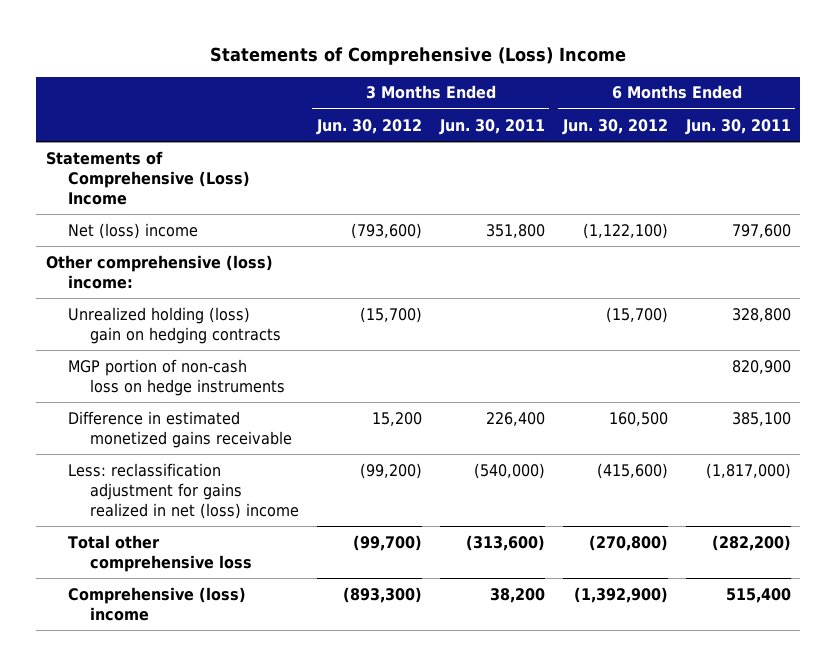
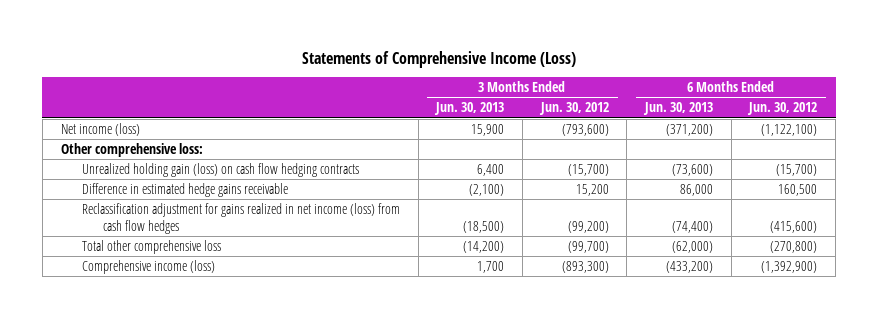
[210,46,627,65] Statements of Comprehensive (Loss) Income -> [301,50,576,68] Statements of Comprehensive Income (Loss)
[438,118,545,135] Jun. 30, 2011 -> none
[684,118,791,135] Jun. 30, 2011 -> none
none -> [434,102,505,116] Jun. 30, 2013
none -> [642,102,713,116] Jun. 30, 2013
[45,150,250,206] Statements of Comprehensive (Loss) Income -> none
[67,358,285,396] MGP portion of non-cash loss on hedge instruments -> none
[67,222,198,239] Net (loss) income -> [60,122,140,136] Net income (loss)
[45,254,273,289] Other comprehensive (loss) income: -> [60,142,203,157] Other comprehensive loss:
[67,306,281,344] Unrealized holding (loss) gain on hedging contracts -> [81,162,359,177] Unrealized holding gain (loss) on cash flow hedging contracts
[67,410,292,448] Difference in estimated monetized gains receivable -> [81,182,288,197] Difference in estimated hedge gains receivable
[67,462,299,520] Less: reclassification adjustment for gains realized in net (loss) income -> [81,202,400,234] Reclassification adjustment for gains realized in net income (loss) from cash flow hedges
[67,586,246,621] Comprehensive (loss) income -> [81,259,215,274] Comprehensive income (loss)

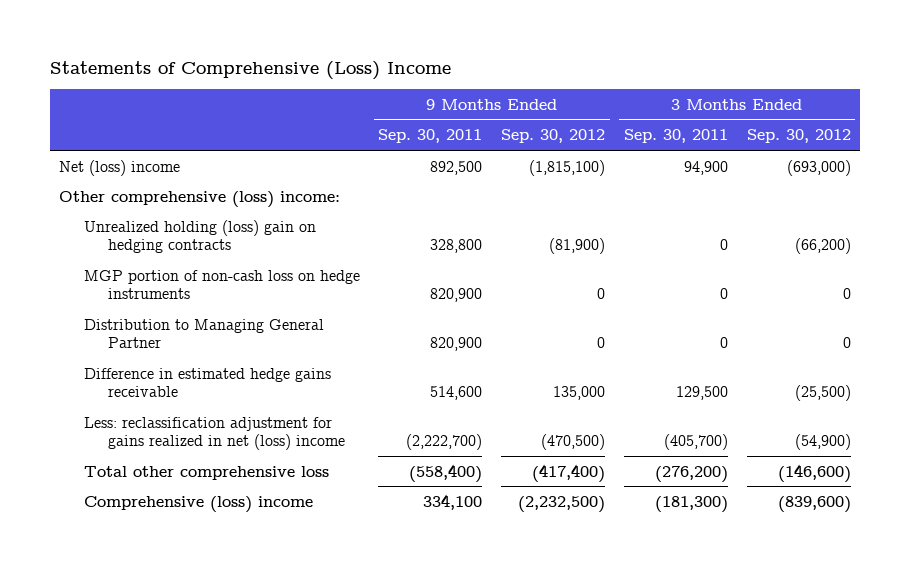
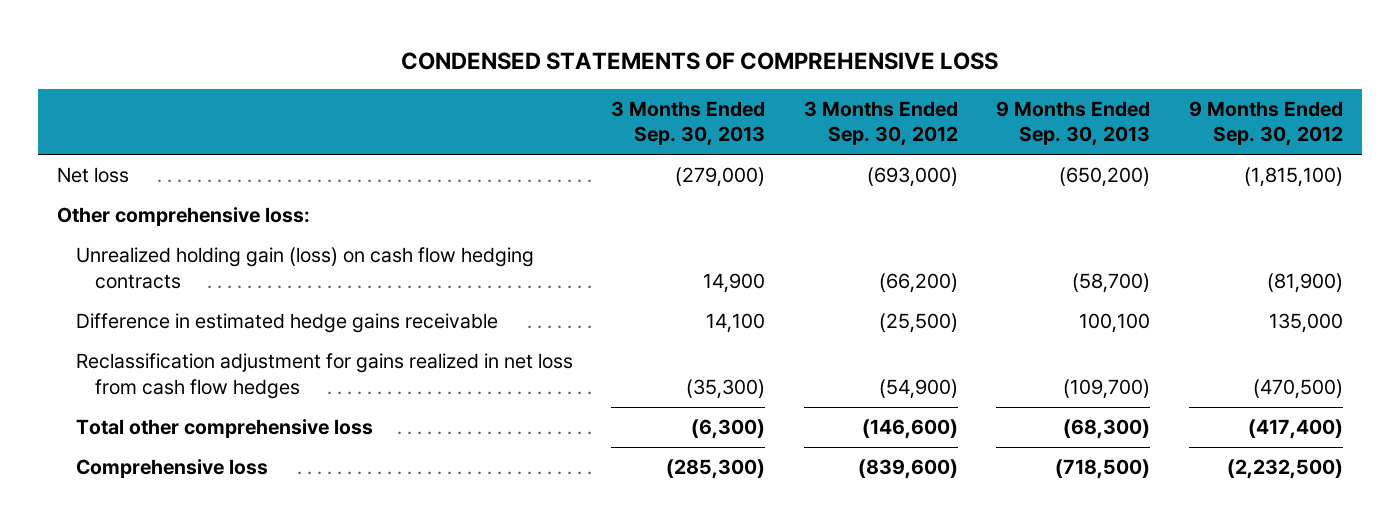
[49,60,451,80] Statements of Comprehensive (Loss) Income -> [400,51,998,70] CONDENSED STATEMENTS OF COMPREHENSIVE LOSS
[378,129,483,144] Sep. 30, 2011 -> none
[623,129,728,144] Sep. 30, 2011 -> none
none -> [611,100,766,147] 3 Months Ended Sep. 30, 2013
none -> [996,100,1151,147] 9 Months Ended Sep. 30, 2013
[83,269,360,300] MGP portion of non-cash loss on hedge instruments -> none
[83,318,324,349] Distribution to Managing General Partner -> none
[59,159,181,176] Net (loss) income -> [57,167,130,184] Net loss
[59,190,341,208] Other comprehensive (loss) income: -> [57,207,311,227] Other comprehensive loss:
[83,219,316,254] Unrealized holding (loss) gain on hedging contracts -> [76,247,535,289] Unrealized holding gain (loss) on cash flow hedging contracts
[83,416,345,451] Less: reclassification adjustment for gains realized in net (loss) income -> [76,353,574,399] Reclassification adjustment for gains realized in net loss from cash flow hedges
[83,495,313,513] Comprehensive (loss) income -> [76,459,269,479] Comprehensive loss

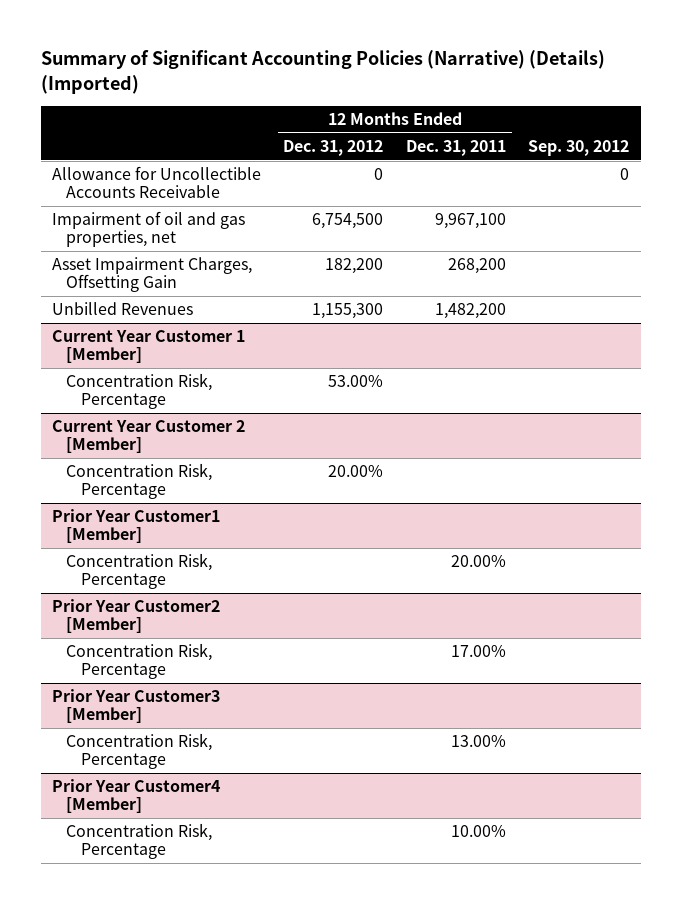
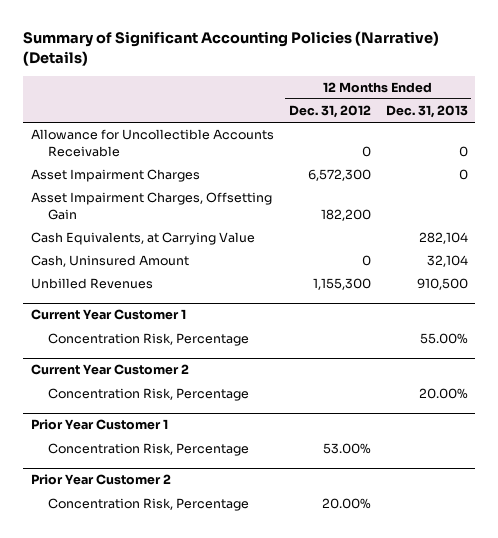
[40,50,605,94] Summary of Significant Accounting Policies (Narrative) (Details) (Imported) -> [23,31,440,66] Summary of Significant Accounting Policies (Narrative) (Details)
[405,139,506,156] Dec. 31, 2011 -> none
[528,139,630,156] Sep. 30, 2012 -> none
none -> [385,105,468,119] Dec. 31, 2013
[52,211,246,248] Impairment of oil and gas properties, net -> none
none -> [30,169,200,183] Asset Impairment Charges
none -> [30,232,255,246] Cash Equivalents, at Carrying Value
none -> [30,255,189,268] Cash, Uninsured Amount
[66,373,213,410] Concentration Risk, Percentage -> none
[52,420,246,454] Current Year Customer 2 [Member] -> none
[66,463,213,500] Concentration Risk, Percentage -> none
[52,509,221,544] Prior Year Customer1 [Member] -> none
[66,553,213,590] Concentration Risk, Percentage -> none
[52,599,221,634] Prior Year Customer2 [Member] -> none
[66,643,213,680] Concentration Risk, Percentage -> none
[52,689,221,724] Prior Year Customer3 [Member] -> none
[52,330,246,364] Current Year Customer 1 [Member] -> [30,309,186,321] Current Year Customer 1
[52,779,221,814] Prior Year Customer4 [Member] -> none
none -> [30,364,189,376] Current Year Customer 2
none -> [30,419,168,431] Prior Year Customer 1
none -> [48,443,250,457] Concentration Risk, Percentage
none -> [30,474,171,486] Prior Year Customer 2
none -> [48,498,250,512] Concentration Risk, Percentage

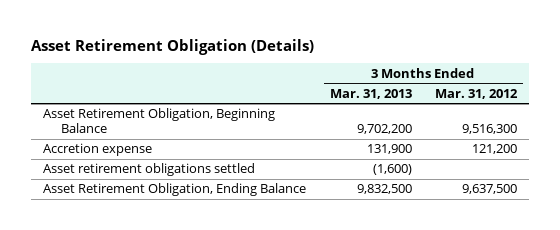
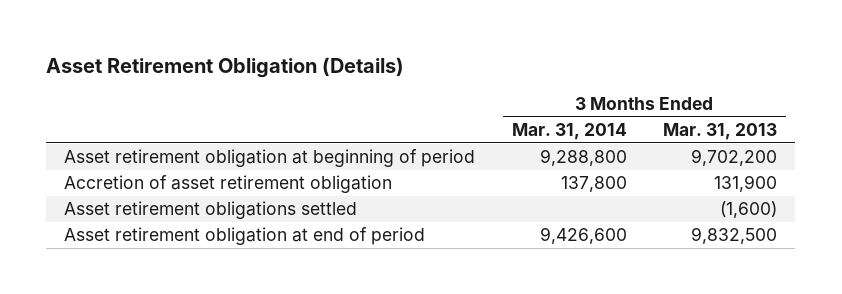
[435,88,519,99] Mar. 31, 2012 -> none
none -> [511,123,627,141] Mar. 31, 2014
[43,108,276,134] Asset Retirement Obligation, Beginning Balance -> [64,149,476,168] Asset retirement obligation at beginning of period
[43,143,153,157] Accretion expense -> [64,175,393,194] Accretion of asset retirement obligation
[43,183,307,197] Asset Retirement Obligation, Ending Balance -> [64,227,426,246] Asset retirement obligation at end of period

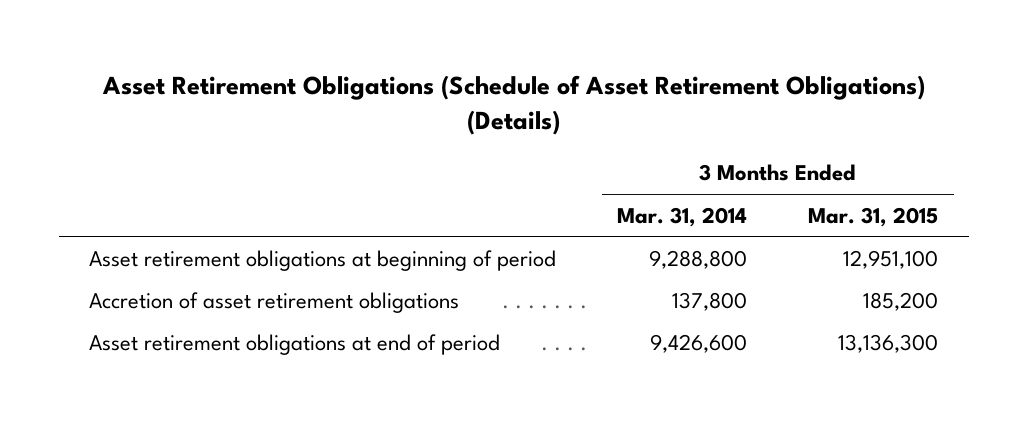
[46,57,405,79] Asset Retirement Obligation (Details) -> [101,74,925,136] Asset Retirement Obligations (Schedule of Asset Retirement Obligations) (Details)
[663,123,778,141] Mar. 31, 2013 -> none
none -> [808,206,939,227] Mar. 31, 2015
[64,201,358,220] Asset retirement obligations settled -> none
[64,149,476,168] Asset retirement obligation at beginning of period -> [89,249,557,271] Asset retirement obligations at beginning of period
[64,175,393,194] Accretion of asset retirement obligation -> [89,291,460,313] Accretion of asset retirement obligations
[64,227,426,246] Asset retirement obligation at end of period -> [89,333,501,355] Asset retirement obligations at end of period

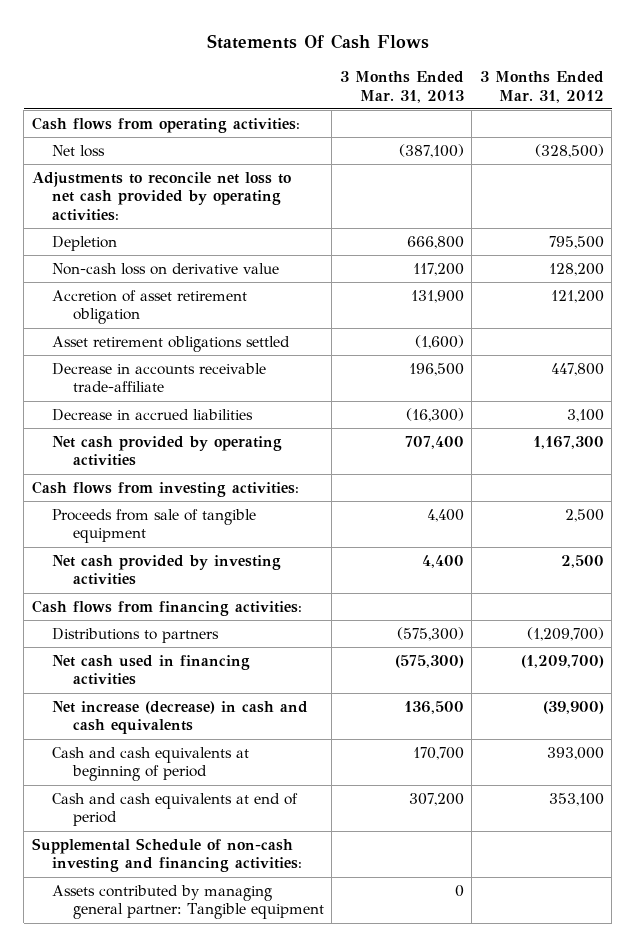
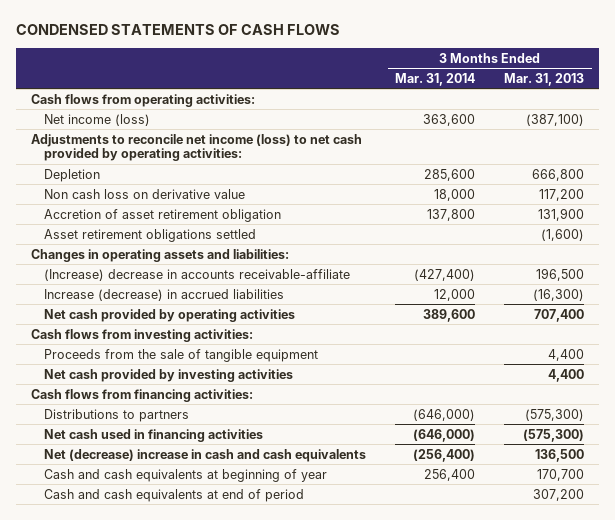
[206,33,429,49] Statements Of Cash Flows -> [16,24,341,36] CONDENSED STATEMENTS OF CASH FLOWS
[479,71,604,103] 3 Months Ended Mar. 31, 2012 -> none
none -> [395,72,476,86] Mar. 31, 2014
[52,145,106,158] Net loss -> [43,113,150,126] Net income (loss)
[31,172,291,221] Adjustments to reconcile net loss to net cash provided by operating activities: -> [30,133,362,162] Adjustments to reconcile net income (loss) to net cash provided by operating activities:
[52,263,280,276] Non-cash loss on derivative value -> [43,188,245,199] Non cash loss on derivative value
none -> [30,248,289,262] Changes in operating assets and liabilities:
[52,363,267,393] Decrease in accounts receivable trade-affiliate -> [43,268,350,281] (Increase) decrease in accounts receivable-affiliate
[52,409,254,422] Decrease in accrued liabilities -> [43,288,284,301] Increase (decrease) in accrued liabilities
[52,509,257,544] Proceeds from sale of tangible equipment -> [43,348,318,362] Proceeds from the sale of tangible equipment
[52,701,309,735] Net increase (decrease) in cash and cash equivalents -> [43,448,366,462] Net (decrease) increase in cash and cash equivalents
[52,747,250,782] Cash and cash equivalents at beginning of period -> [43,468,327,482] Cash and cash equivalents at beginning of year
[31,838,303,873] Supplemental Schedule of non-cash investing and financing activities: -> none
[52,885,325,920] Assets contributed by managing general partner: Tangible equipment -> none

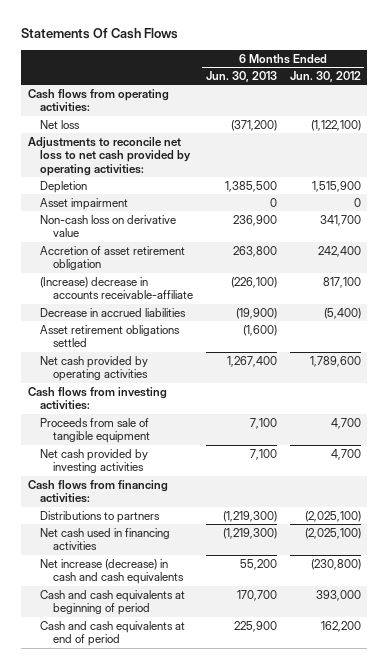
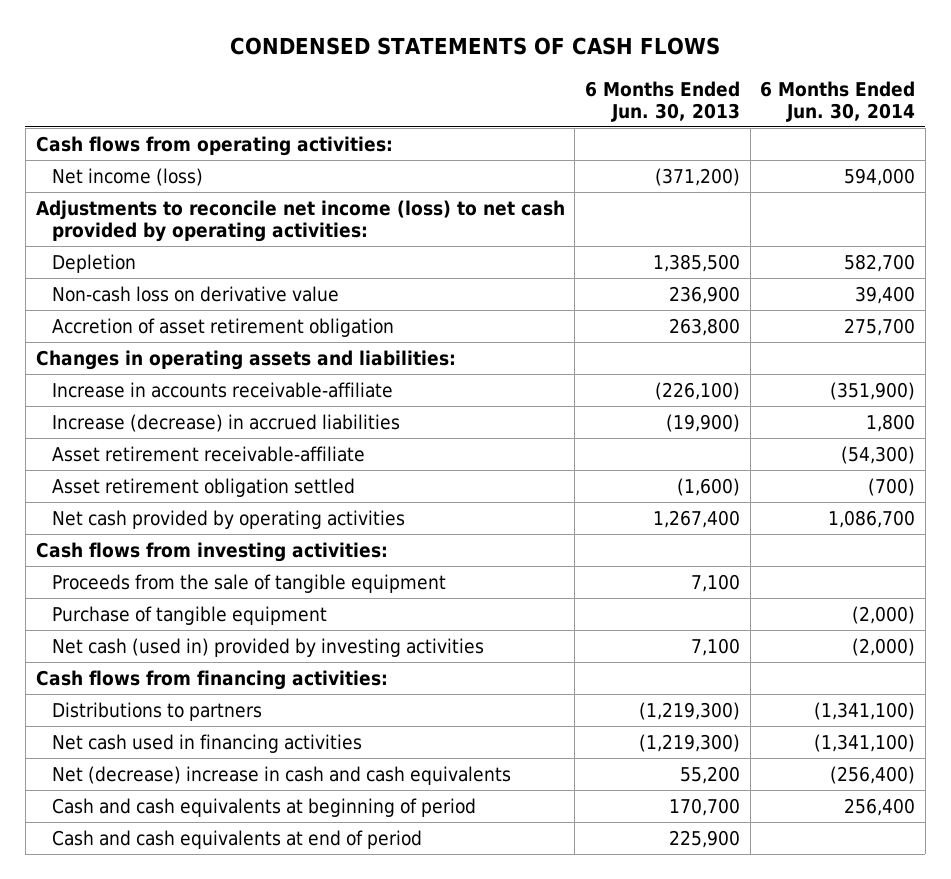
[20,28,178,40] Statements Of Cash Flows -> [230,37,721,56] CONDENSED STATEMENTS OF CASH FLOWS
[289,70,361,82] Jun. 30, 2012 -> none
none -> [760,80,916,122] 6 Months Ended Jun. 30, 2014
[40,119,81,129] Net loss -> [51,167,203,186] Net income (loss)
[27,136,192,176] Adjustments to reconcile net loss to net cash provided by operating activities: -> [35,199,565,242] Adjustments to reconcile net income (loss) to net cash provided by operating activities:
[40,197,129,210] Asset impairment -> none
none -> [35,349,456,370] Changes in operating assets and liabilities:
[40,276,193,300] (Increase) decrease in accounts receivable-affiliate -> [51,381,393,398] Increase in accounts receivable-affiliate
[40,307,187,317] Decrease in accrued liabilities -> [51,413,400,432] Increase (decrease) in accrued liabilities
none -> [51,445,365,462] Asset retirement receivable-affiliate
[40,324,181,348] Asset retirement obligations settled -> [51,477,355,497] Asset retirement obligation settled
[40,417,150,444] Proceeds from sale of tangible equipment -> [51,573,446,593] Proceeds from the sale of tangible equipment
none -> [51,605,327,625] Purchase of tangible equipment
[40,448,149,474] Net cash provided by investing activities -> [51,637,484,657] Net cash (used in) provided by investing activities
[40,558,184,585] Net increase (decrease) in cash and cash equivalents -> [51,765,511,785] Net (decrease) increase in cash and cash equivalents

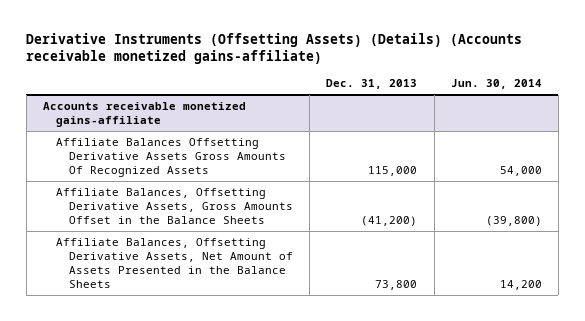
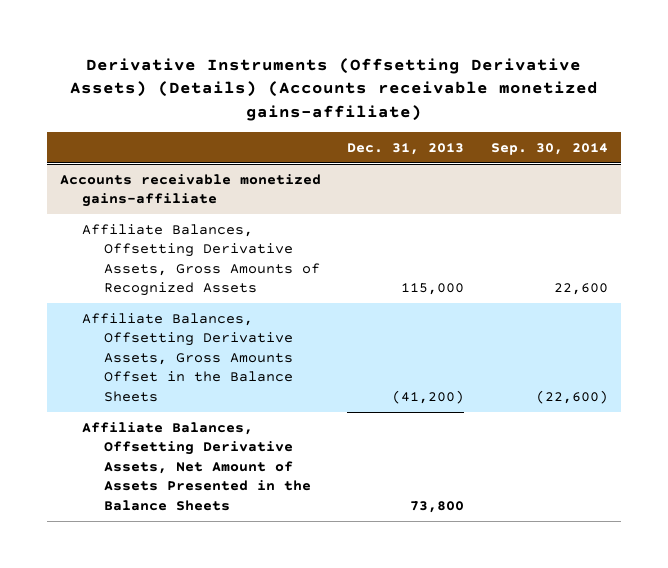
[26,32,523,65] Derivative Instruments (Offsetting Assets) (Details) (Accounts receivable monetized gains-affiliate) -> [69,57,598,121] Derivative Instruments (Offsetting Derivative Assets) (Details) (Accounts receivable monetized gains-affiliate)
[450,79,542,90] Jun. 30, 2014 -> none
none -> [490,142,608,155] Sep. 30, 2014
[56,137,287,177] Affiliate Balances Offsetting Derivative Assets Gross Amounts Of Recognized Assets -> [81,223,321,297] Affiliate Balances, Offsetting Derivative Assets, Gross Amounts of Recognized Assets

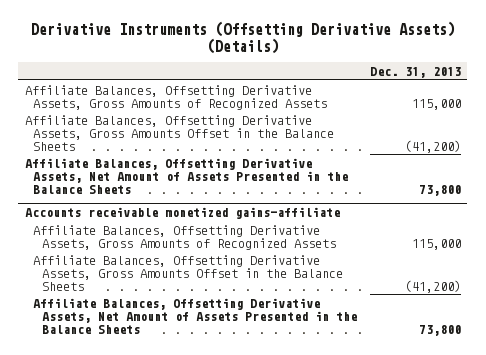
[69,57,598,121] Derivative Instruments (Offsetting Derivative Assets) (Details) (Accounts receivable monetized gains-affiliate) -> [30,21,455,54] Derivative Instruments (Offsetting Derivative Assets) (Details)
[490,142,608,155] Sep. 30, 2014 -> none
none -> [24,84,328,110] Affiliate Balances, Offsetting Derivative Assets, Gross Amounts of Recognized Assets
none -> [24,114,335,151] Affiliate Balances, Offsetting Derivative Assets, Gross Amounts Offset in the Balance Sheets
none -> [24,157,349,194] Affiliate Balances, Offsetting Derivative Assets, Net Amount of Assets Presented in the Balance Sheets

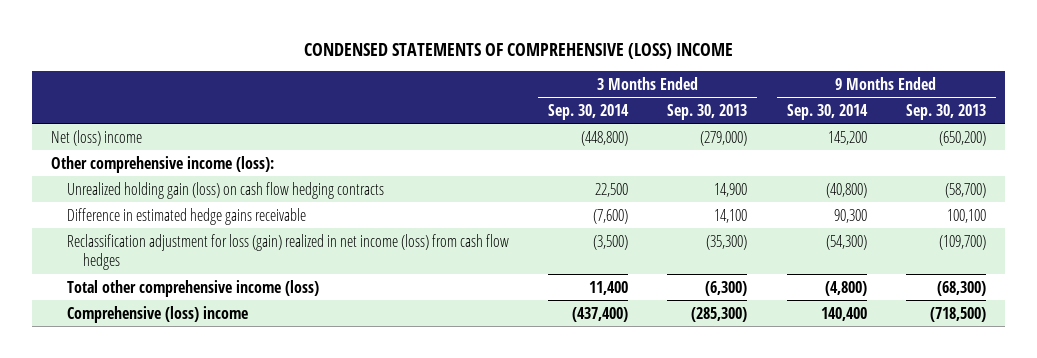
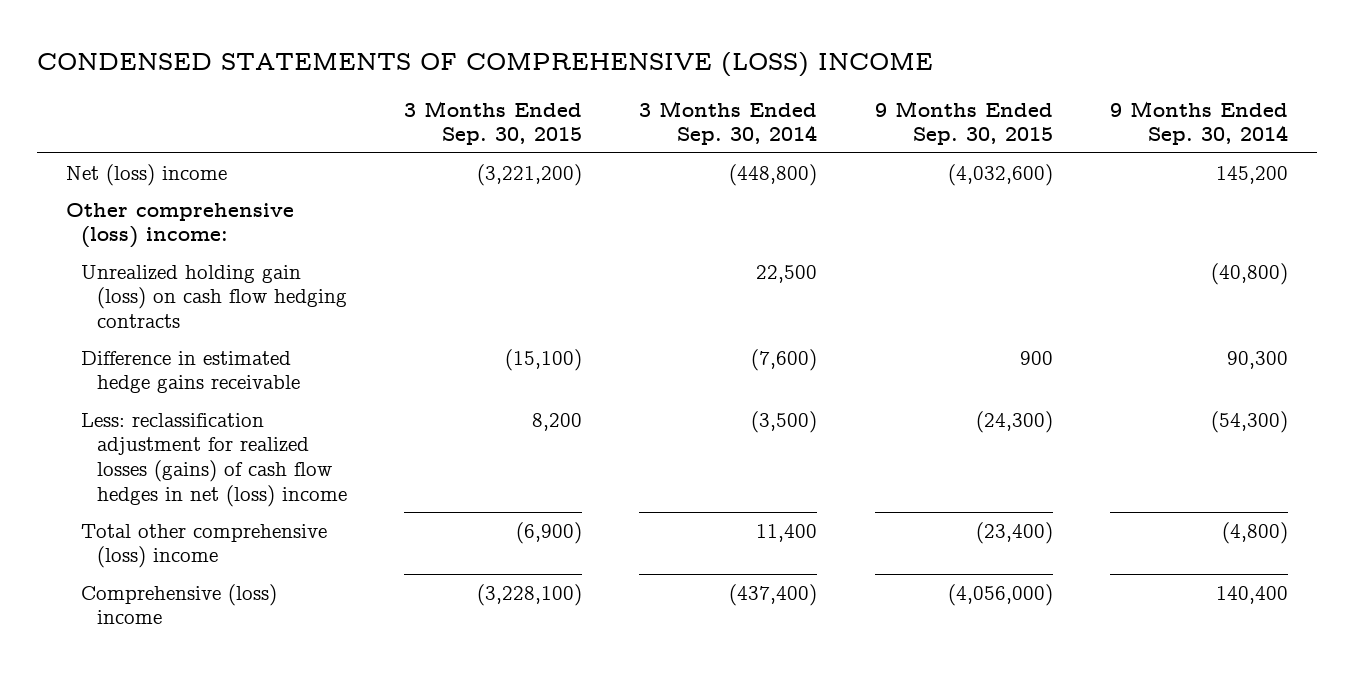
[667,103,748,120] Sep. 30, 2013 -> none
[905,103,986,120] Sep. 30, 2013 -> none
none -> [404,100,583,146] 3 Months Ended Sep. 30, 2015
none -> [874,100,1053,146] 9 Months Ended Sep. 30, 2015
[51,155,275,173] Other comprehensive income (loss): -> [66,202,295,249] Other comprehensive (loss) income:
[67,233,510,271] Reclassification adjustment for loss (gain) realized in net income (loss) from cash flow hedges -> [81,412,347,507] Less: reclassification adjustment for realized losses (gains) of cash flow hedges in net (loss) income
[67,279,320,297] Total other comprehensive income (loss) -> [81,523,328,569] Total other comprehensive (loss) income

